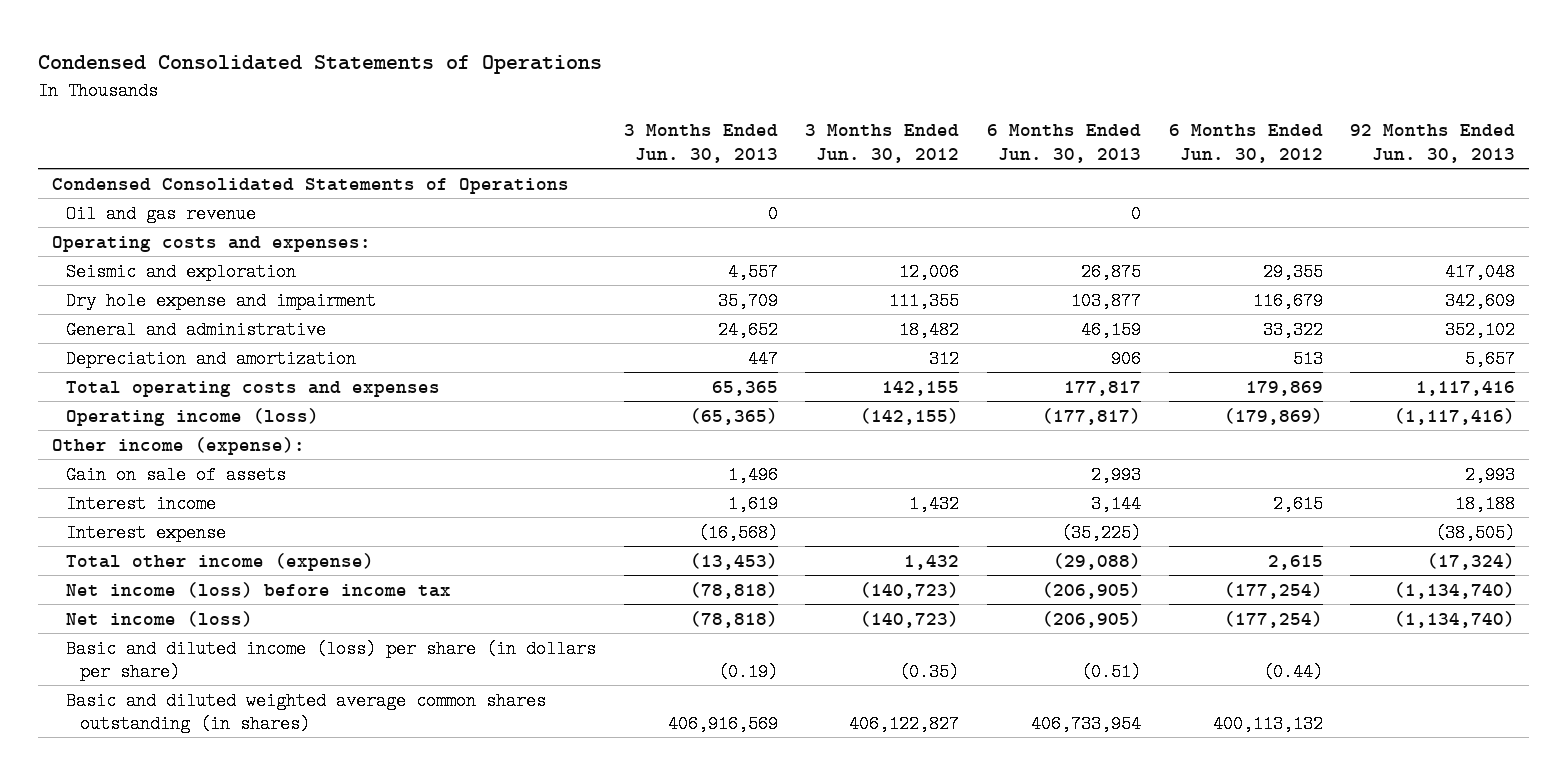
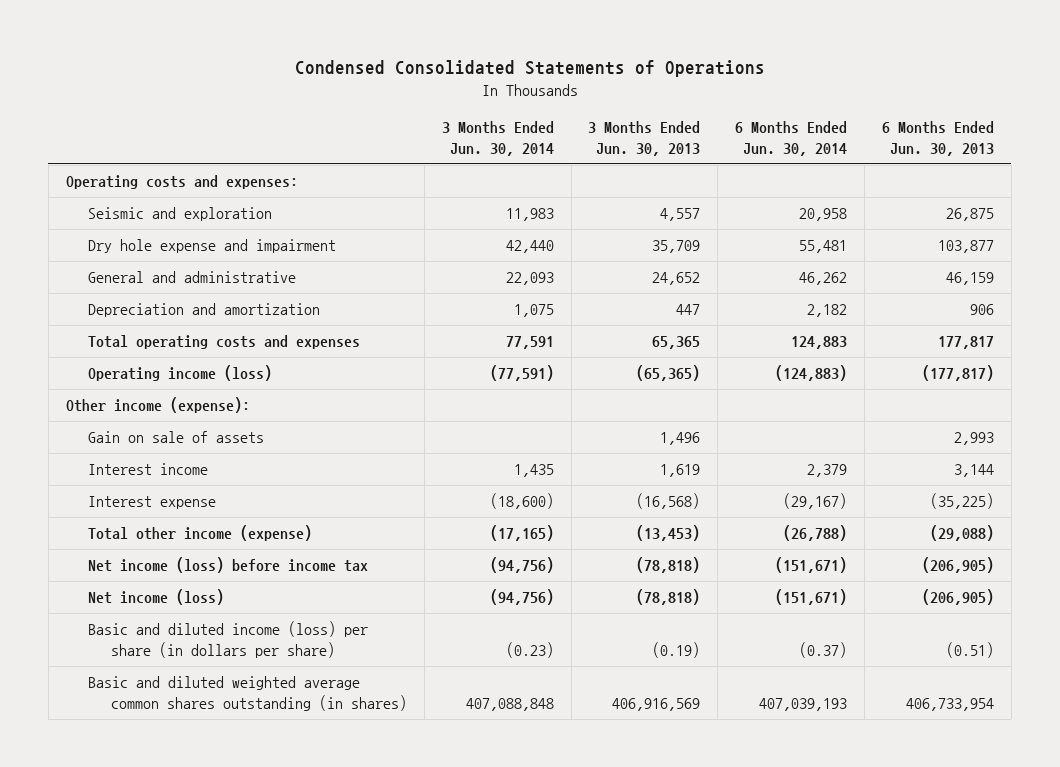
[805,124,960,163] 3 Months Ended Jun. 30, 2012 -> none
[1168,124,1323,163] 6 Months Ended Jun. 30, 2012 -> none
[1350,124,1516,163] 92 Months Ended Jun. 30, 2013 -> none
none -> [441,121,554,156] 3 Months Ended Jun. 30, 2014
none -> [735,121,848,156] 6 Months Ended Jun. 30, 2014
[52,177,570,194] Condensed Consolidated Statements of Operations -> none
[66,204,257,223] Oil and gas revenue -> none

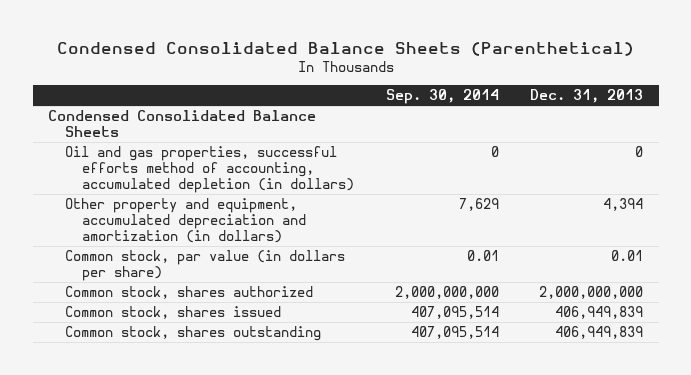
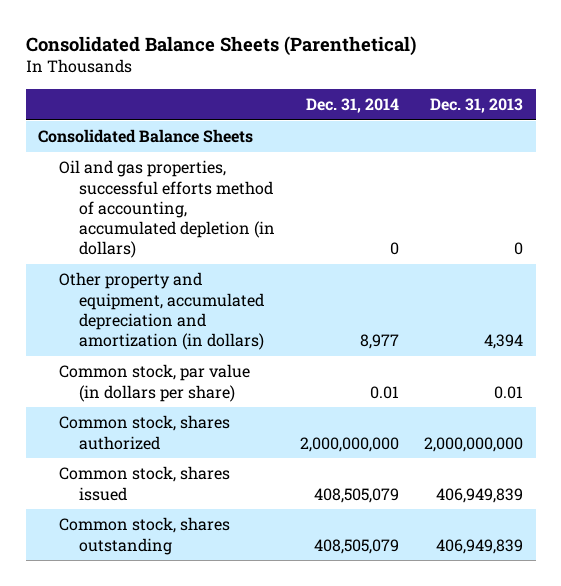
[56,41,634,56] Condensed Consolidated Balance Sheets (Parenthetical) -> [25,35,416,56] Consolidated Balance Sheets (Parenthetical)
[385,89,499,105] Sep. 30, 2014 -> none
none -> [306,97,400,113] Dec. 31, 2014
[48,109,317,138] Condensed Consolidated Balance Sheets -> [38,129,254,144] Consolidated Balance Sheets

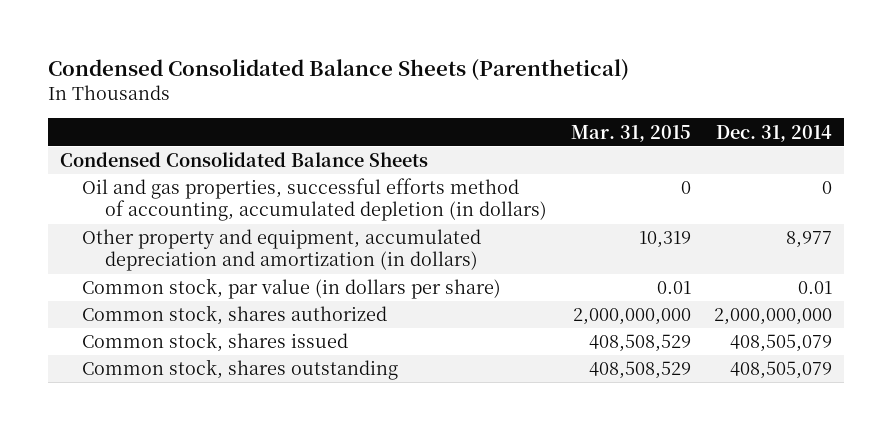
[25,35,416,56] Consolidated Balance Sheets (Parenthetical) -> [48,59,630,82] Condensed Consolidated Balance Sheets (Parenthetical)
[430,97,524,113] Dec. 31, 2013 -> none
none -> [570,124,691,142] Mar. 31, 2015
[38,129,254,144] Consolidated Balance Sheets -> [60,152,429,168] Condensed Consolidated Balance Sheets

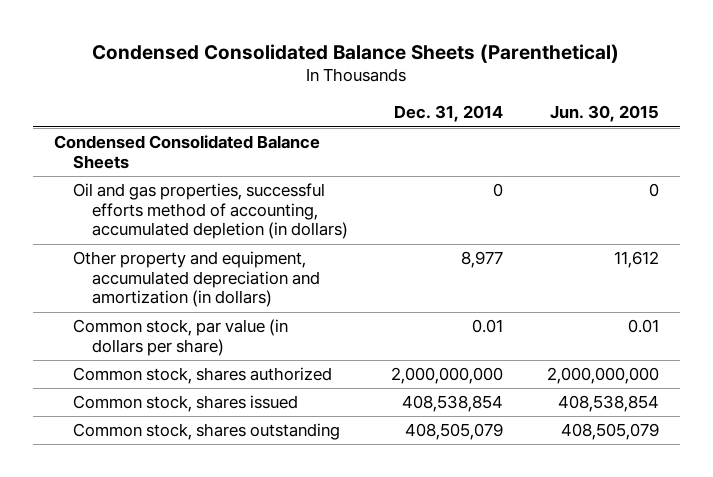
[570,124,691,142] Mar. 31, 2015 -> none
none -> [549,105,659,123] Jun. 30, 2015
[730,334,833,353] 408,505,079 -> [402,395,504,413] 408,538,854

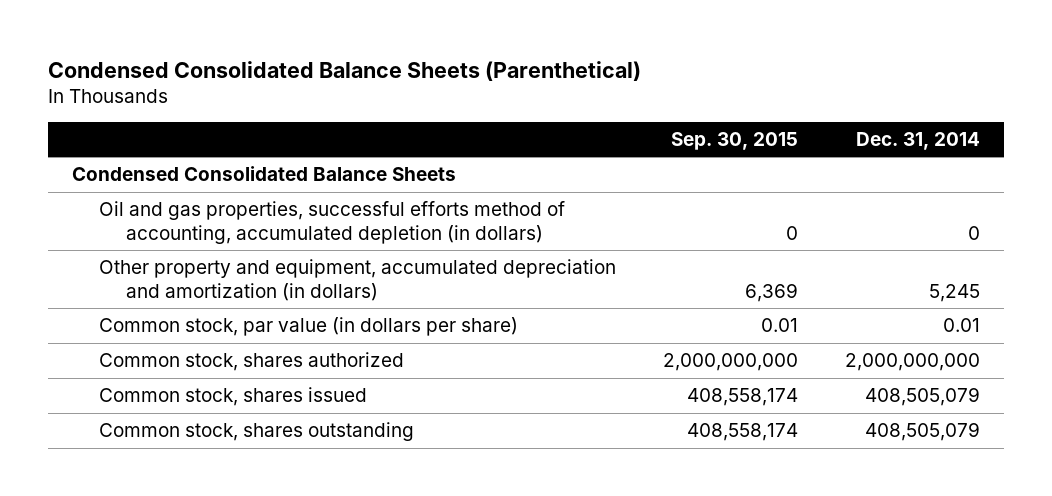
[549,105,659,123] Jun. 30, 2015 -> none
none -> [671,132,799,151] Sep. 30, 2015
[461,251,504,269] 8,977 -> [929,283,981,302] 5,245
[402,395,504,413] 408,538,854 -> [865,387,981,407] 408,505,079

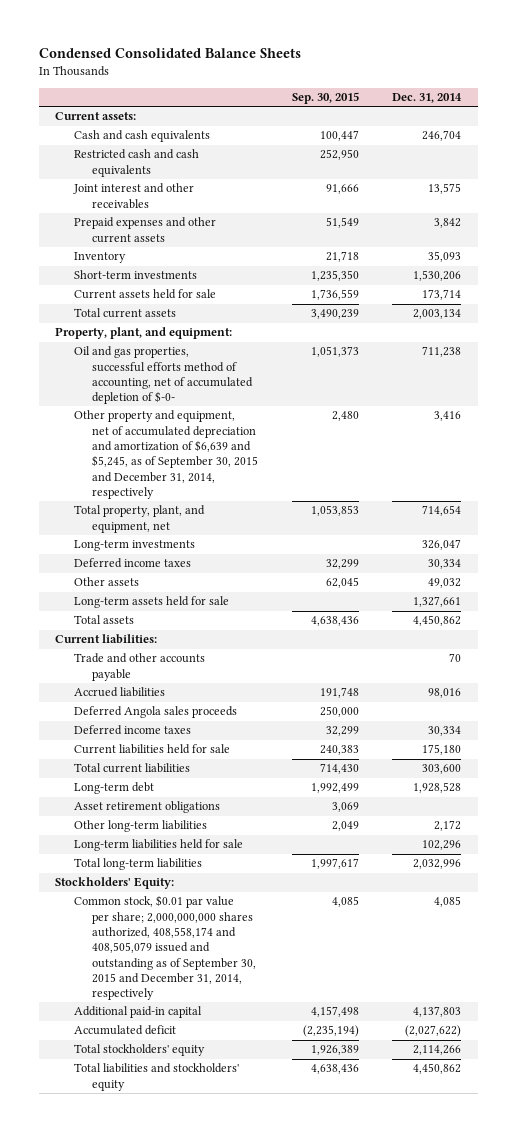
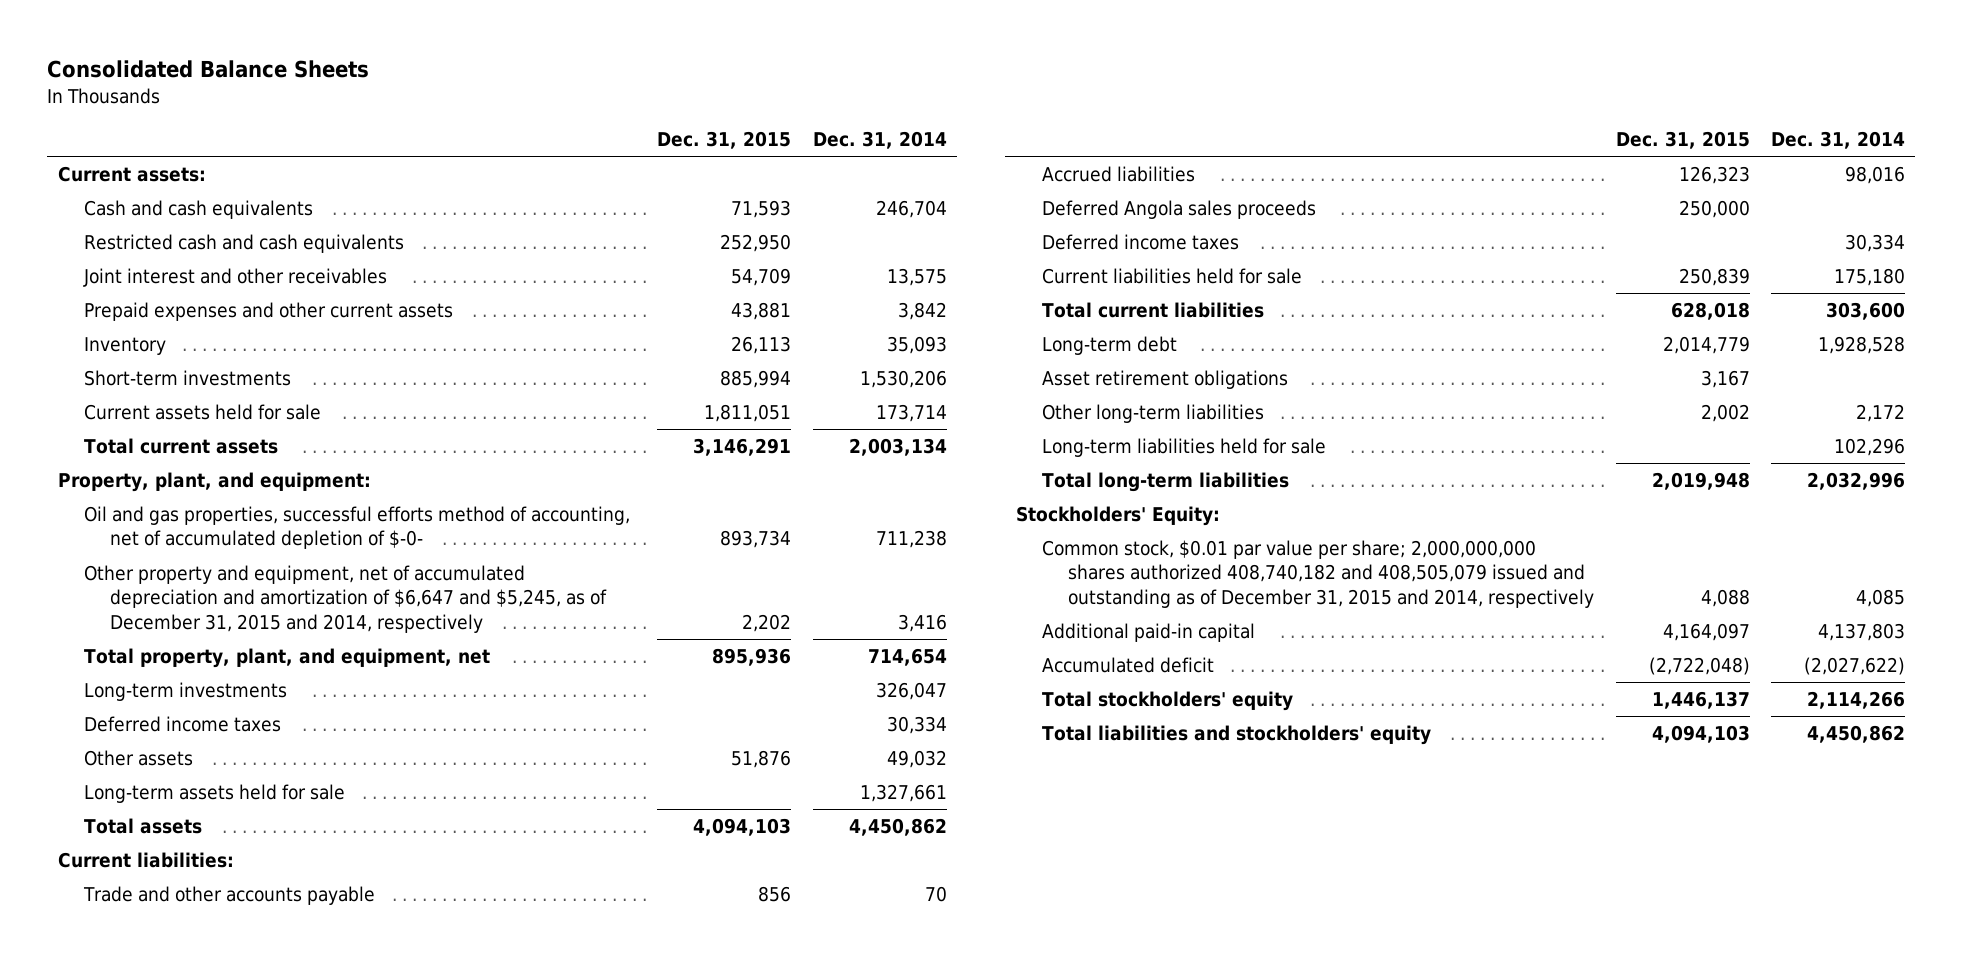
[38,48,301,59] Condensed Consolidated Balance Sheets -> [47,59,370,78] Consolidated Balance Sheets
[291,92,359,105] Sep. 30, 2015 -> none
none -> [657,130,792,149] Dec. 31, 2015
[73,410,259,499] Other property and equipment, net of accumulated depreciation and amortization of $6,639 and $5,245, as of September 30, 2015 and December 31, 2014, respectively -> [83,565,608,633] Other property and equipment, net of accumulated depreciation and amortization of $6,647 and $5,245, as of December 31, 2015 and 2014, respectively
[73,895,257,1001] Common stock, $0.01 par value per share; 2,000,000,000 shares authorized, 408,558,174 and 408,505,079 issued and outstanding as of September 30, 2015 and December 31, 2014, respectively -> [1042,540,1595,608] Common stock, $0.01 par value per share; 2,000,000,000 shares authorized 408,740,182 and 408,505,079 issued and outstanding as of December 31, 2015 and 2014, respectively

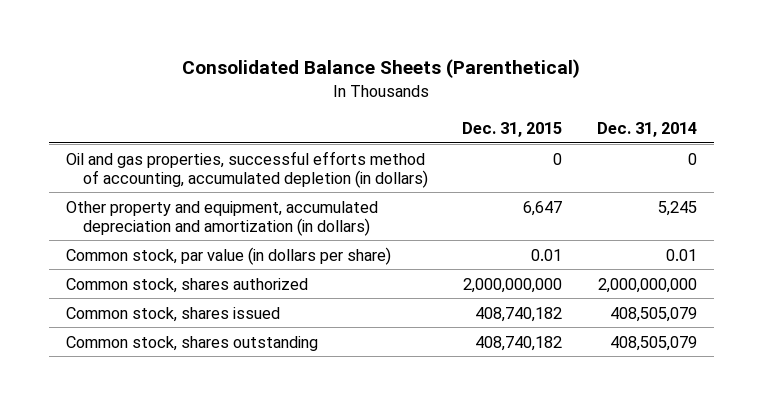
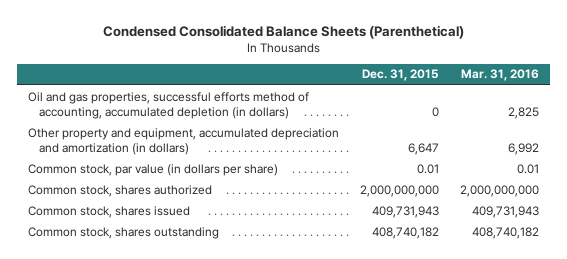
[182,59,581,79] Consolidated Balance Sheets (Parenthetical) -> [102,24,464,39] Condensed Consolidated Balance Sheets (Parenthetical)
[596,121,697,137] Dec. 31, 2014 -> none
none -> [461,69,540,82] Mar. 31, 2016
[475,306,563,322] 408,740,182 -> [372,205,440,218] 409,731,943

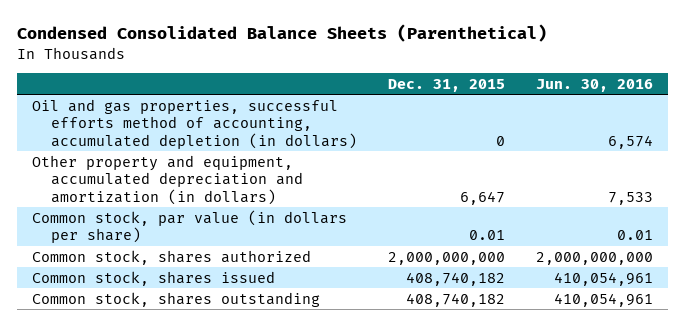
[461,69,540,82] Mar. 31, 2016 -> none
none -> [535,78,653,92] Jun. 30, 2016
[372,205,440,218] 409,731,943 -> [405,271,505,286] 408,740,182

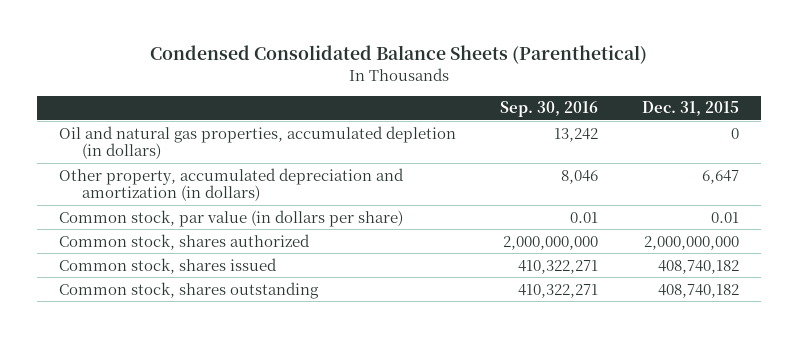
[535,78,653,92] Jun. 30, 2016 -> none
none -> [499,101,598,118] Sep. 30, 2016
[32,98,358,149] Oil and gas properties, successful efforts method of accounting, accumulated depletion (in dollars) -> [58,125,456,160] Oil and natural gas properties, accumulated depletion (in dollars)
[32,154,304,205] Other property and equipment, accumulated depreciation and amortization (in dollars) -> [58,167,404,202] Other property, accumulated depreciation and amortization (in dollars)

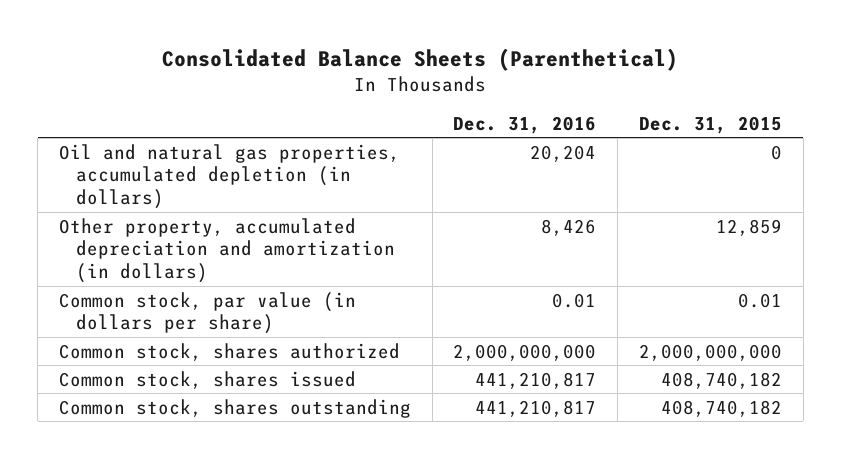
[149,45,647,65] Condensed Consolidated Balance Sheets (Parenthetical) -> [162,47,679,71] Consolidated Balance Sheets (Parenthetical)
[499,101,598,118] Sep. 30, 2016 -> none
none -> [453,115,597,134] Dec. 31, 2016
[701,169,739,184] 6,647 -> [715,218,782,236] 12,859

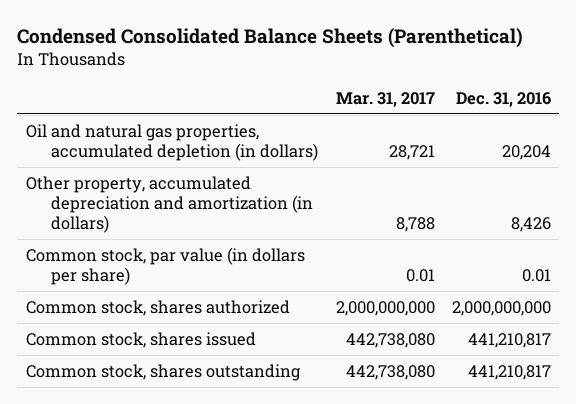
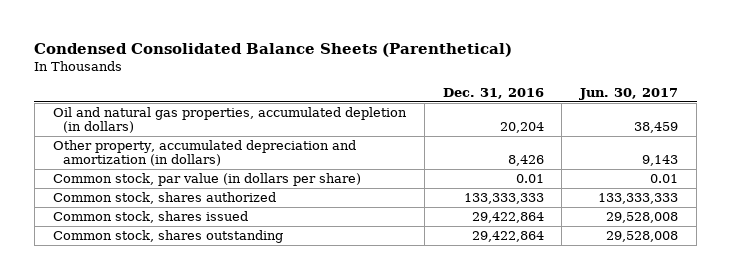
[335,91,435,107] Mar. 31, 2017 -> none
none -> [579,88,679,101] Jun. 30, 2017
[451,301,551,317] 2,000,000,000 -> [463,193,544,205] 133,333,333
[467,333,551,349] 441,210,817 -> [471,212,544,224] 29,422,864
[467,365,551,381] 441,210,817 -> [471,231,544,243] 29,422,864

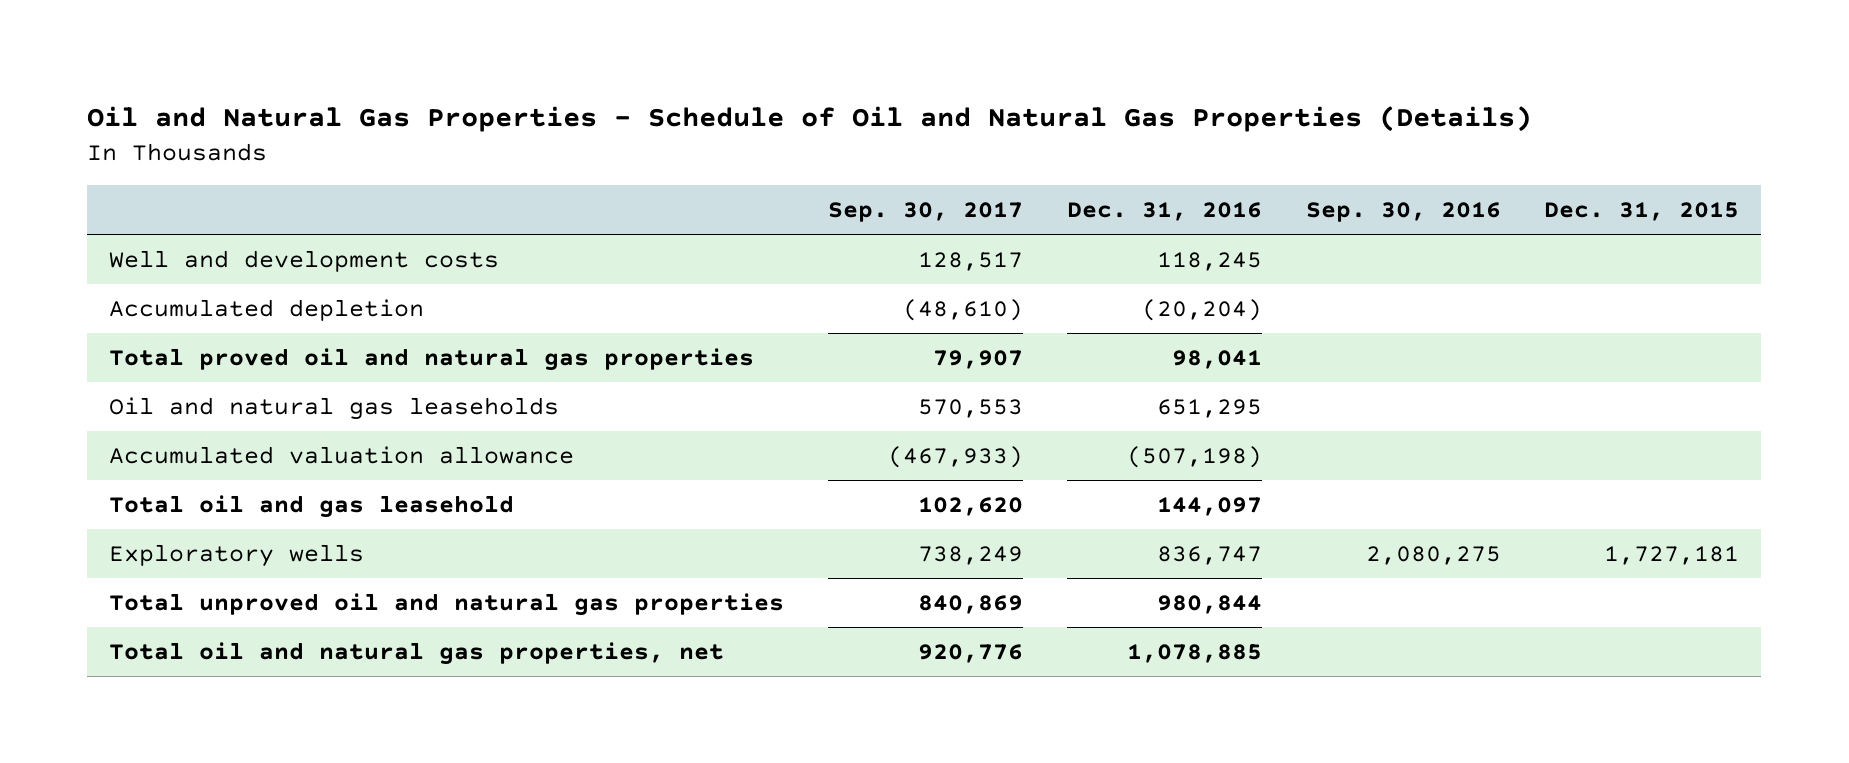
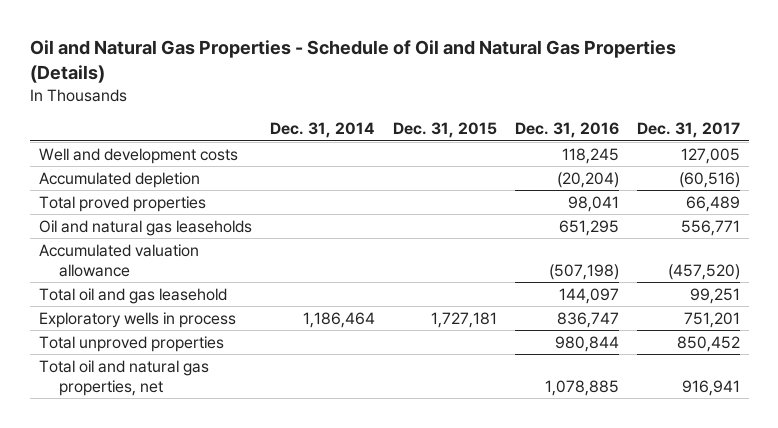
[827,201,1023,222] Sep. 30, 2017 -> none
[1305,201,1501,222] Sep. 30, 2016 -> none
none -> [269,122,375,139] Dec. 31, 2014
none -> [636,122,740,139] Dec. 31, 2017
[109,348,755,372] Total proved oil and natural gas properties -> [38,195,206,212] Total proved properties
[109,544,365,568] Exploratory wells -> [38,311,236,328] Exploratory wells in process
[109,593,785,617] Total unproved oil and natural gas properties -> [38,335,224,352] Total unproved properties

